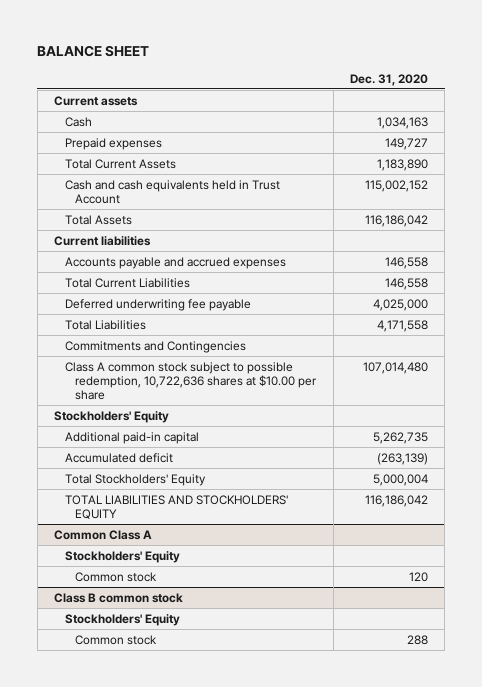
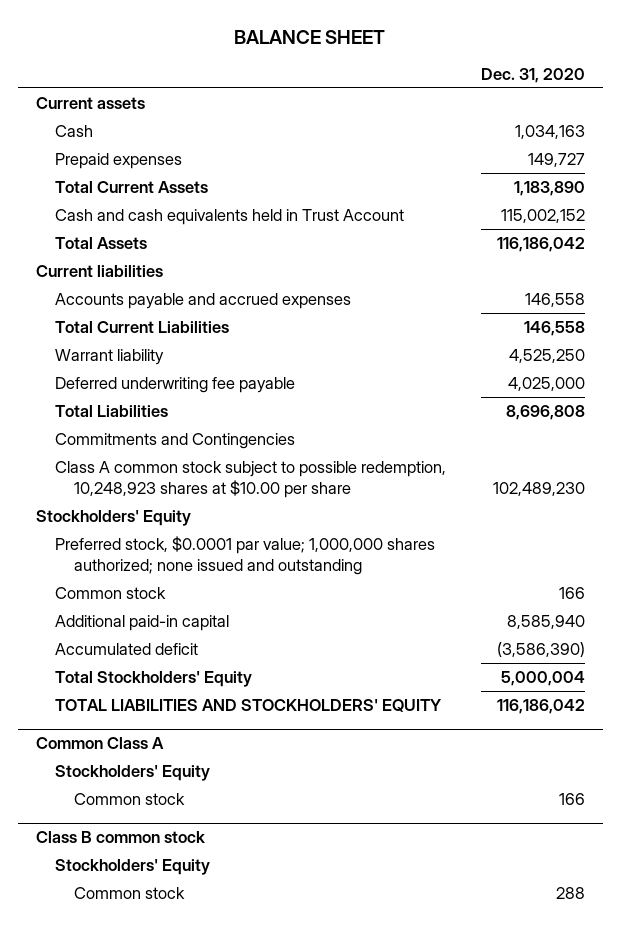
none -> [54,348,164,365] Warrant liability
[376,319,428,332] 4,171,558 -> [506,404,586,420] 8,696,808
[64,361,318,401] Class A common stock subject to possible redemption, 10,722,636 shares at $10.00 per share -> [54,460,446,499] Class A common stock subject to possible redemption, 10,248,923 shares at $10.00 per share
[362,361,428,374] 107,014,480 -> [493,482,586,497] 102,489,230
none -> [54,535,435,576] Preferred stock, $0.0001 par value; 1,000,000 shares authorized; none issued and outstanding
none -> [54,586,166,599] Common stock
[372,431,428,444] 5,262,735 -> [507,614,586,629] 8,585,940
[376,452,428,465] (263,139) -> [497,641,586,657] (3,586,390)
[408,571,428,582] 120 -> [559,792,586,805] 166

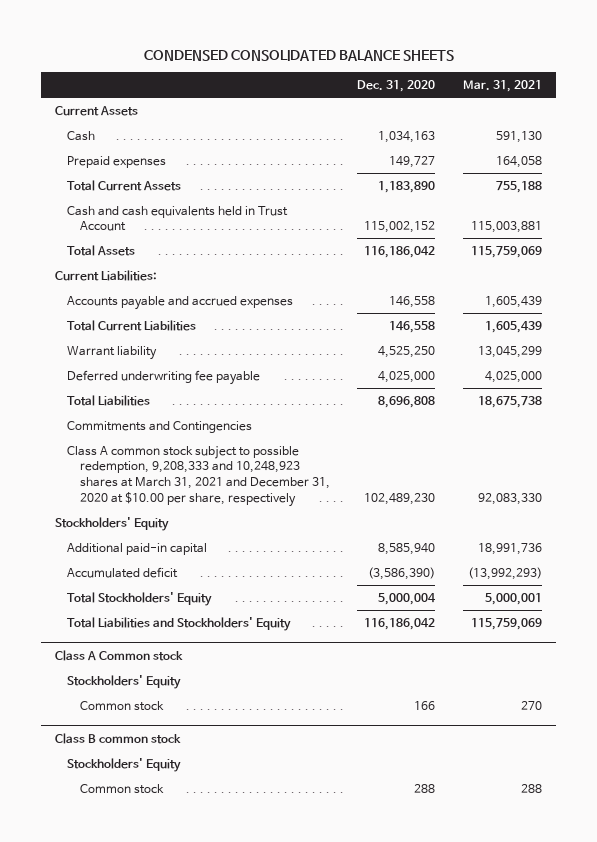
[234,29,386,44] BALANCE SHEET -> [143,50,454,62] CONDENSED CONSOLIDATED BALANCE SHEETS
none -> [463,80,543,93] Mar. 31, 2021
[35,96,145,109] Current assets -> [55,105,139,116] Current Assets
[35,264,163,277] Current liabilities -> [55,269,158,281] Current Liabilities:
[54,460,446,499] Class A common stock subject to possible redemption, 10,248,923 shares at $10.00 per share -> [67,445,330,507] Class A common stock subject to possible redemption, 9,208,333 and 10,248,923 shares at March 31, 2021 and December 31, 2020 at $10.00 per share, respectively
[54,535,435,576] Preferred stock, $0.0001 par value; 1,000,000 shares authorized; none issued and outstanding -> none
[54,586,166,599] Common stock -> none
[54,698,442,712] TOTAL LIABILITIES AND STOCKHOLDERS' EQUITY -> [67,616,292,631] Total Liabilities and Stockholders' Equity
[35,737,164,750] Common Class A -> [55,649,184,661] Class A Common stock

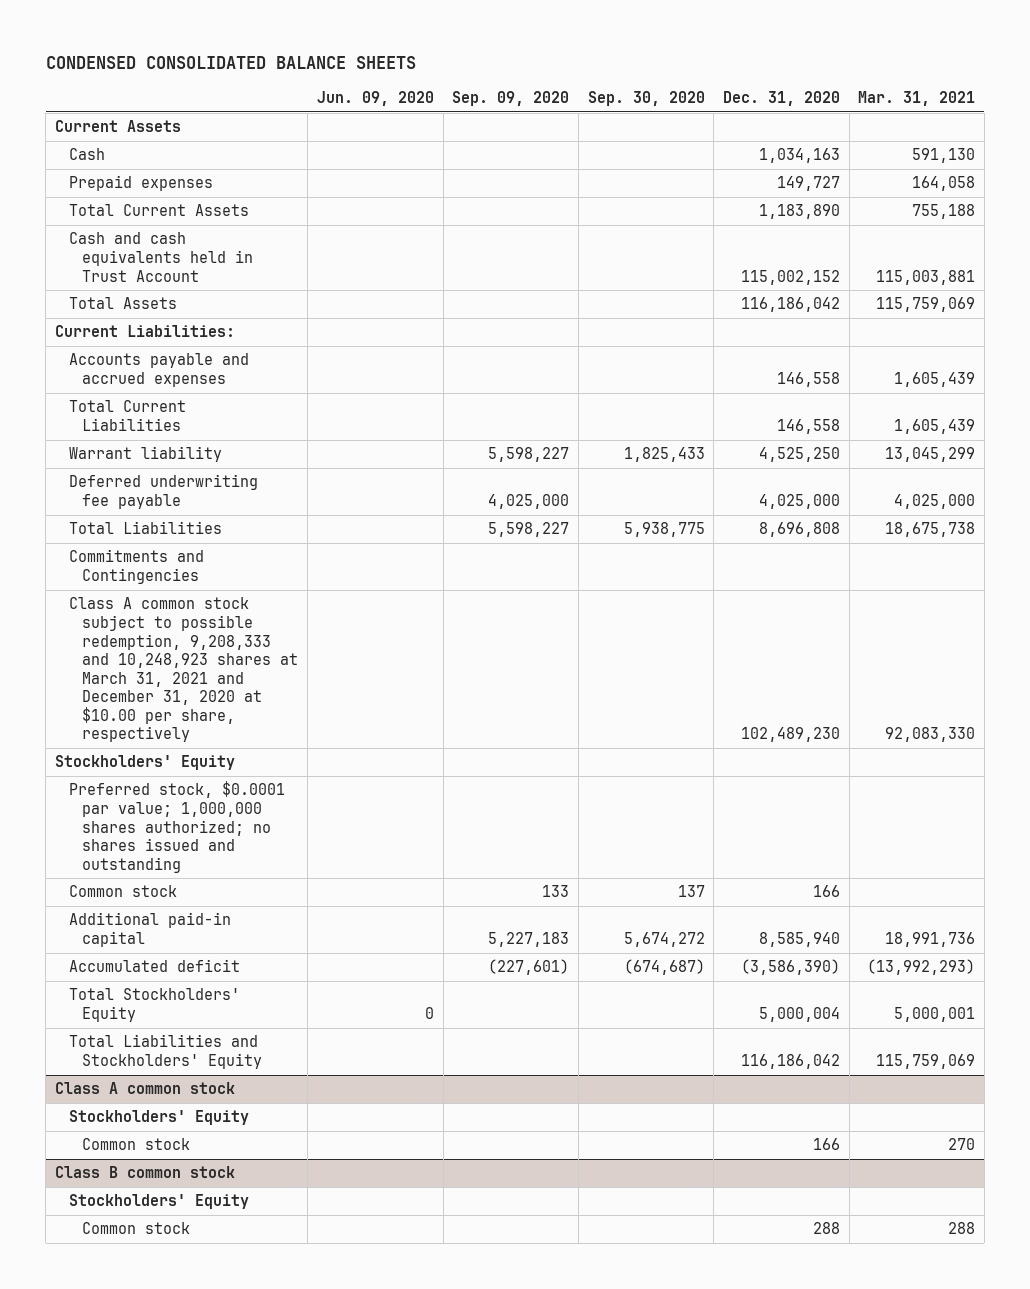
none -> [316,91,434,107] Jun. 09, 2020
none -> [452,91,570,107] Sep. 09, 2020
none -> [587,91,705,107] Sep. 30, 2020
none -> [68,781,285,873] Preferred stock, $0.0001 par value; 1,000,000 shares authorized; no shares issued and outstanding
none -> [68,885,177,898] Common stock
[55,649,184,661] Class A Common stock -> [55,1082,236,1095] Class A common stock

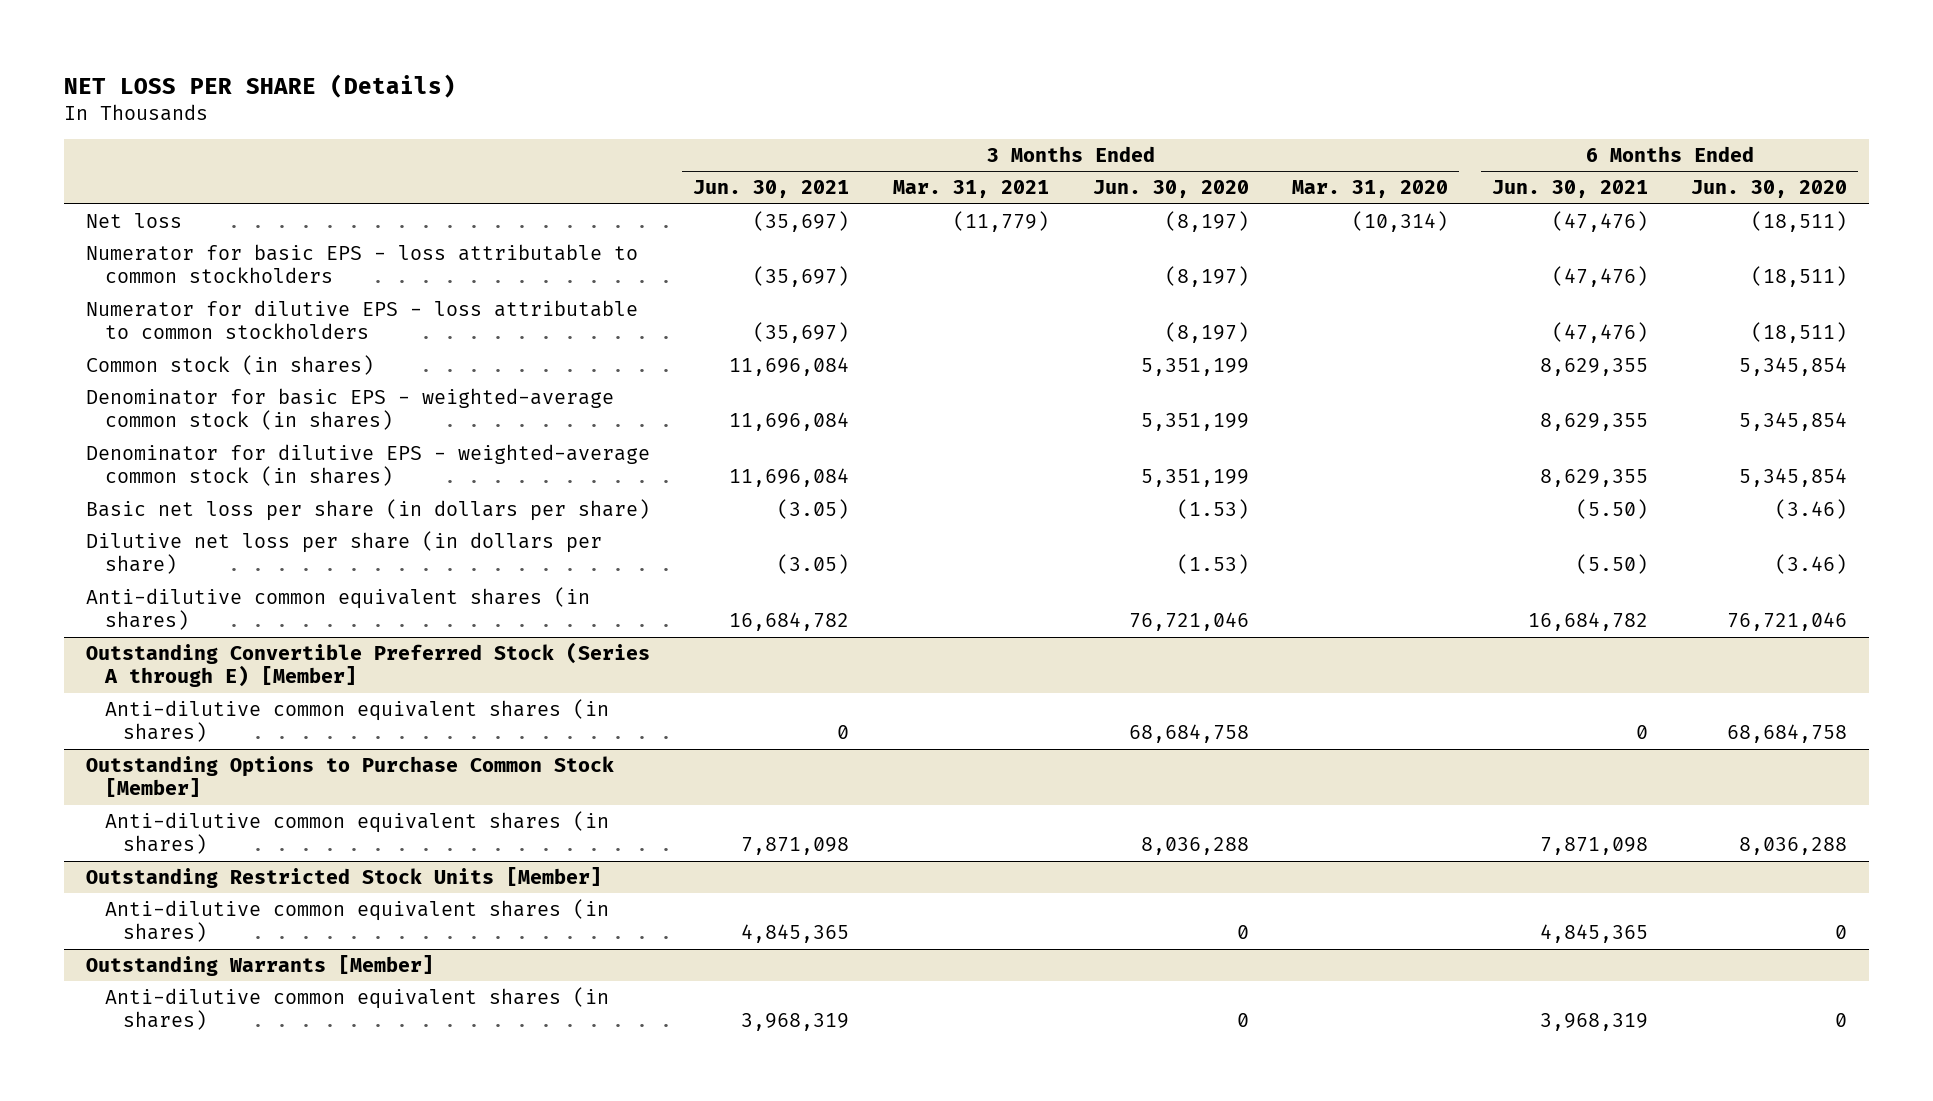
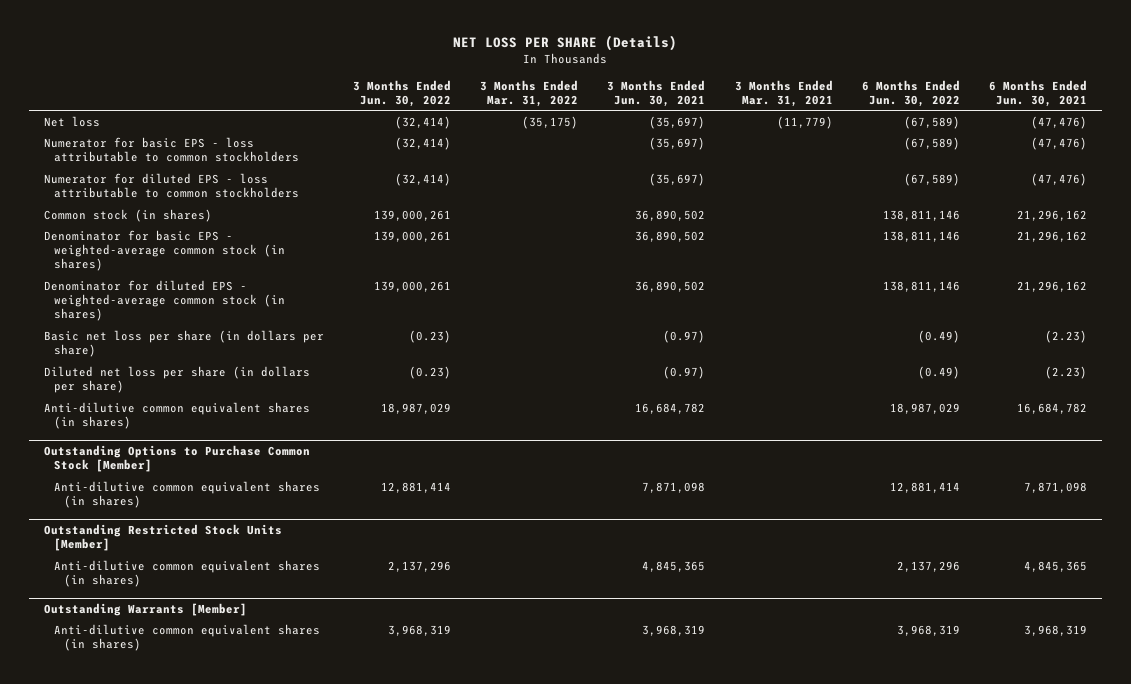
[1092,180,1249,199] Jun. 30, 2020 -> none
[1292,180,1449,199] Mar. 31, 2020 -> none
[1691,180,1848,199] Jun. 30, 2020 -> none
none -> [352,79,451,107] 3 Months Ended Jun. 30, 2022
none -> [480,79,579,107] 3 Months Ended Mar. 31, 2022
none -> [861,79,960,107] 6 Months Ended Jun. 30, 2022
[85,299,638,340] Numerator for dilutive EPS - loss attributable to common stockholders -> [43,172,299,198] Numerator for diluted EPS - loss attributable to common stockholders
[729,356,850,376] 11,696,084 -> [635,209,706,221] 36,890,502
[1539,357,1648,376] 8,629,355 -> [1017,209,1088,221] 21,296,162
[729,412,850,432] 11,696,084 -> [635,230,706,242] 36,890,502
[1539,413,1648,432] 8,629,355 -> [1017,230,1088,242] 21,296,162
[85,443,650,487] Denominator for dilutive EPS - weighted-average common stock (in shares) -> [43,279,285,322] Denominator for diluted EPS - weighted-average common stock (in shares)
[729,468,850,488] 11,696,084 -> [635,280,706,292] 36,890,502
[1539,469,1648,488] 8,629,355 -> [1017,280,1088,292] 21,296,162
[777,498,850,519] (3.05) -> [663,329,706,343] (0.97)
[1575,498,1648,519] (5.50) -> [1045,329,1088,343] (2.23)
[85,530,602,575] Dilutive net loss per share (in dollars per share) -> [43,365,310,393] Diluted net loss per share (in dollars per share)
[777,554,850,575] (3.05) -> [663,365,706,379] (0.97)
[1575,554,1648,575] (5.50) -> [1045,365,1088,379] (2.23)
[85,641,650,688] Outstanding Convertible Preferred Stock (Series A through E) [Member] -> none
[104,698,609,743] Anti-dilutive common equivalent shares (in shares) -> none

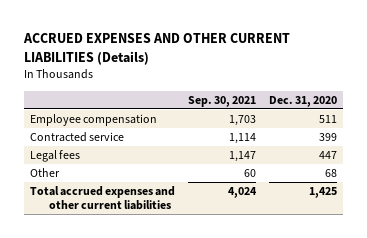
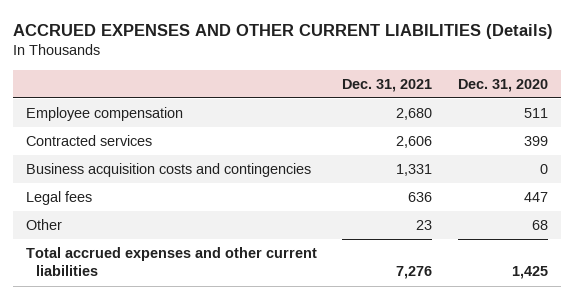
[188,95,257,107] Sep. 30, 2021 -> none
none -> [342,78,433,92] Dec. 31, 2021
[30,131,125,142] Contracted service -> [25,135,152,147] Contracted services
none -> [25,163,311,178] Business acquisition costs and contingencies

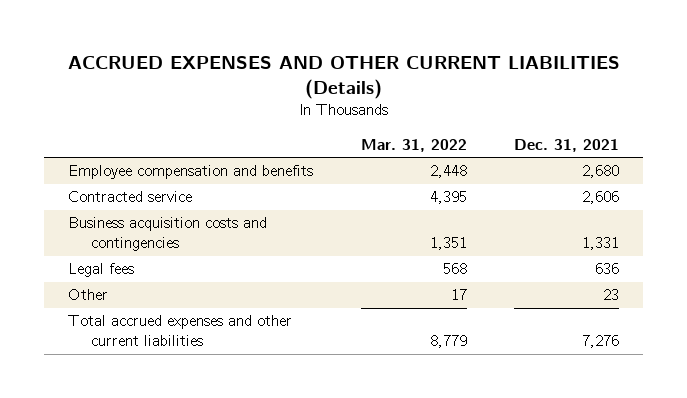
[457,78,548,92] Dec. 31, 2020 -> none
none -> [360,138,467,152] Mar. 31, 2022
[25,107,183,122] Employee compensation -> [67,165,313,180] Employee compensation and benefits
[25,135,152,147] Contracted services -> [67,191,192,203] Contracted service

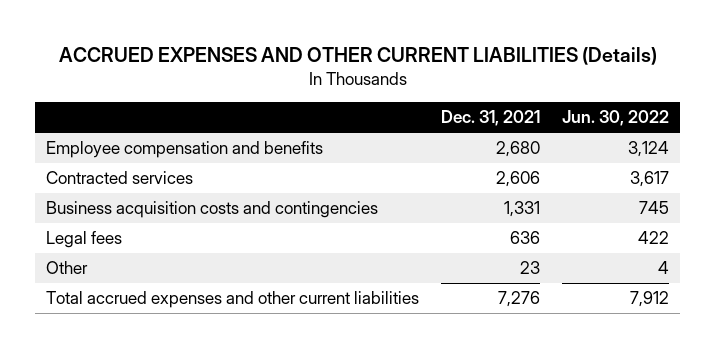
[360,138,467,152] Mar. 31, 2022 -> none
none -> [561,110,669,127] Jun. 30, 2022
[67,191,192,203] Contracted service -> [46,171,194,185] Contracted services

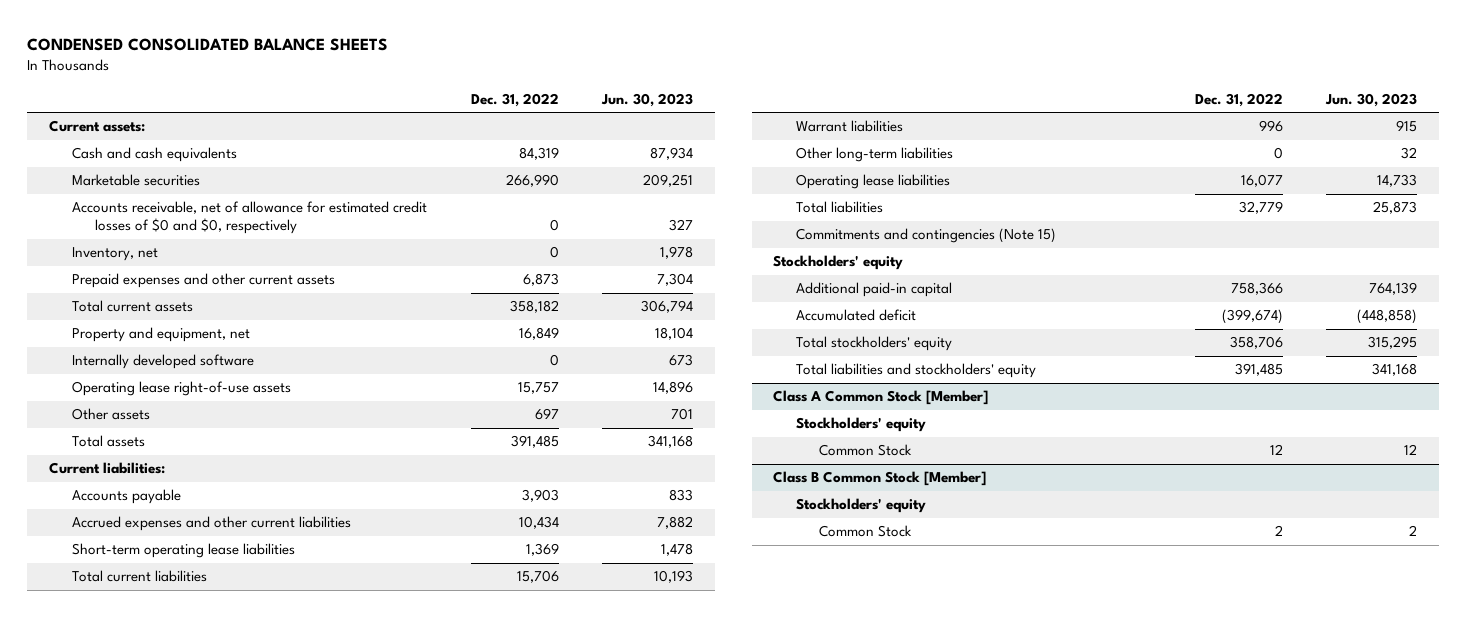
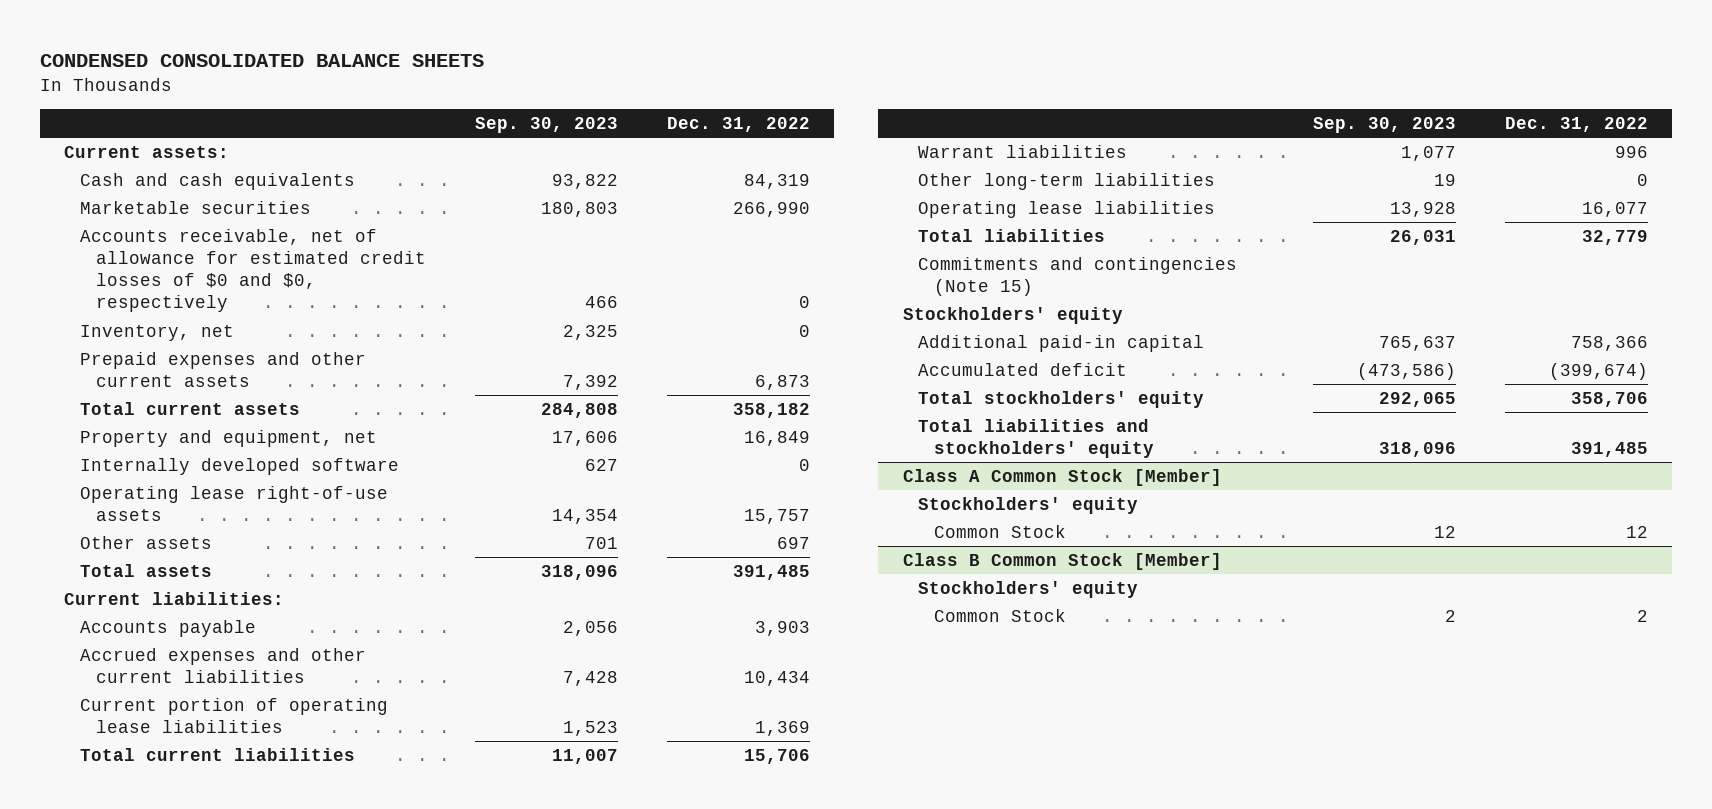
[600,92,693,107] Jun. 30, 2023 -> none
none -> [474,117,618,134] Sep. 30, 2023
[72,543,296,559] Short-term operating lease liabilities -> [80,698,389,734] Current portion of operating lease liabilities

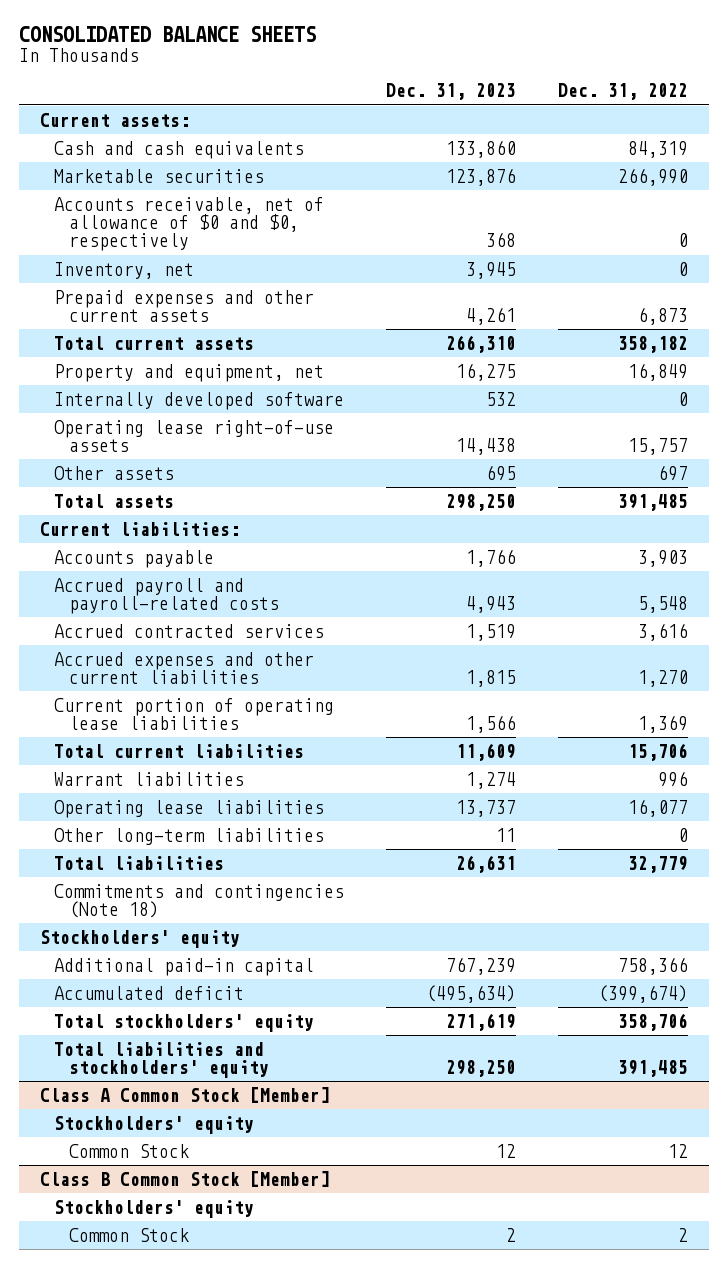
[40,54,485,68] CONDENSED CONSOLIDATED BALANCE SHEETS -> [19,26,317,43] CONSOLIDATED BALANCE SHEETS
[474,117,618,134] Sep. 30, 2023 -> none
none -> [386,83,517,101] Dec. 31, 2023
[80,229,427,313] Accounts receivable, net of allowance for estimated credit losses of $0 and $0, respectively -> [54,196,325,252] Accounts receivable, net of allowance of $0 and $0, respectively
none -> [54,577,279,615] Accrued payroll and payroll-related costs
none -> [54,623,325,638] Accrued contracted services
[743,671,810,687] 10,434 -> [637,670,688,688] 1,270
[918,173,1216,191] Other long-term liabilities -> [54,827,325,845] Other long-term liabilities
[918,257,1238,297] Commitments and contingencies (Note 15) -> [54,883,345,919] Commitments and contingencies (Note 18)

